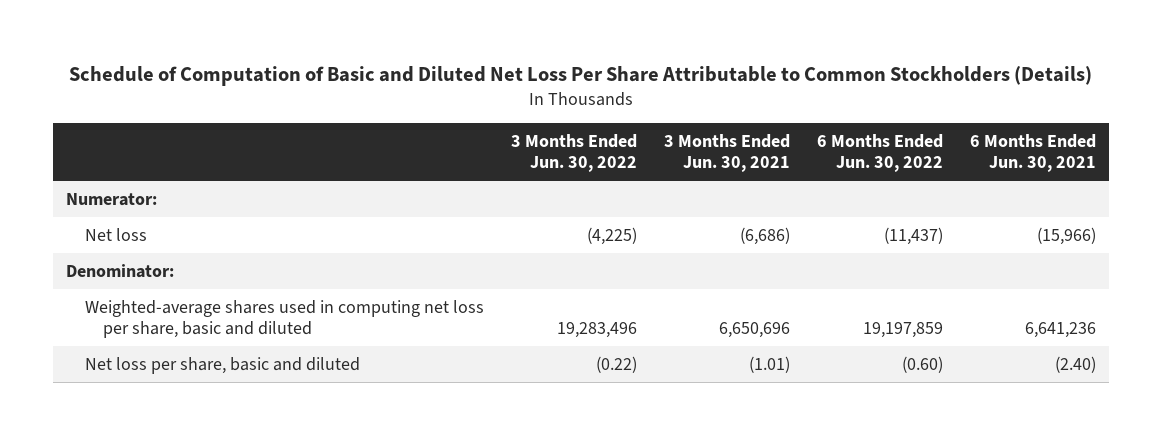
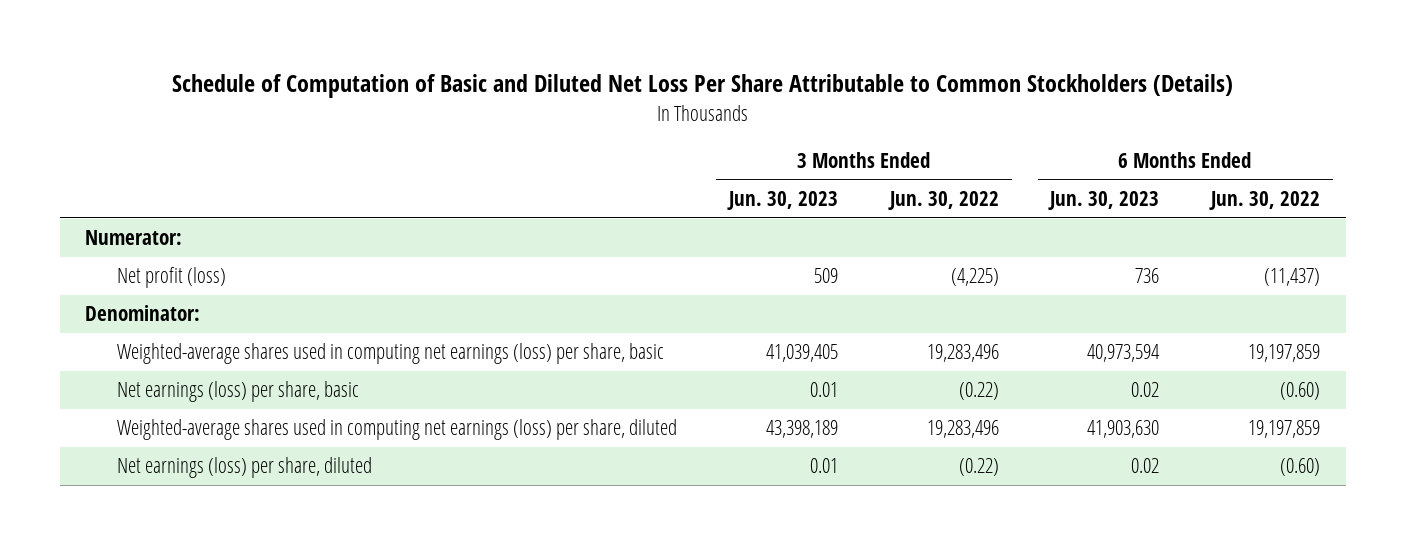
[663,133,790,173] 3 Months Ended Jun. 30, 2021 -> none
[969,133,1096,173] 6 Months Ended Jun. 30, 2021 -> none
none -> [727,191,839,211] Jun. 30, 2023
none -> [1048,191,1160,211] Jun. 30, 2023
[84,227,147,241] Net loss -> [117,267,227,289] Net profit (loss)
[84,299,484,339] Weighted-average shares used in computing net loss per share, basic and diluted -> [117,343,665,365] Weighted-average shares used in computing net earnings (loss) per share, basic
[84,356,360,374] Net loss per share, basic and diluted -> [117,381,360,403] Net earnings (loss) per share, basic
none -> [117,419,678,441] Weighted-average shares used in computing net earnings (loss) per share, diluted
none -> [117,457,373,479] Net earnings (loss) per share, diluted

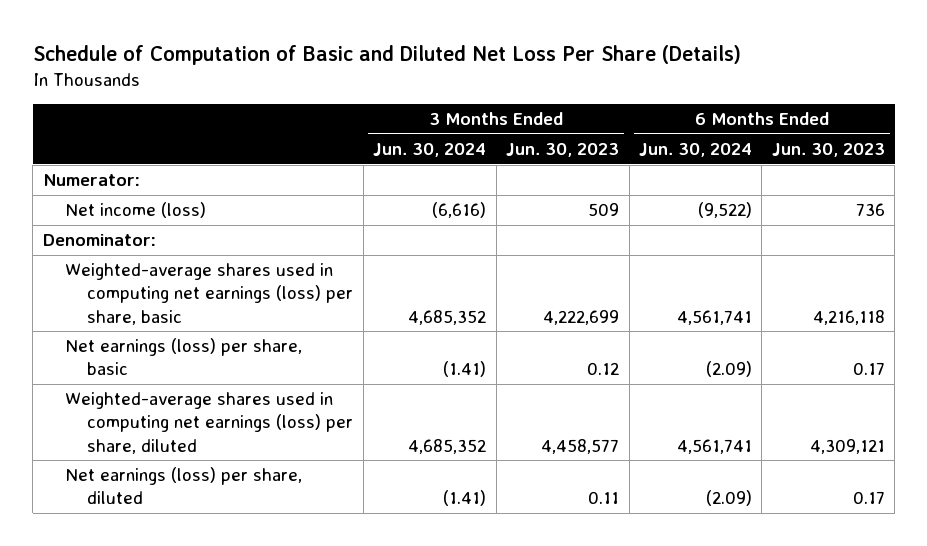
[171,74,1233,99] Schedule of Computation of Basic and Diluted Net Loss Per Share Attributable to Common Stockholders (Details) -> [32,45,741,66] Schedule of Computation of Basic and Diluted Net Loss Per Share (Details)
[887,191,999,211] Jun. 30, 2022 -> none
[1209,191,1321,211] Jun. 30, 2022 -> none
none -> [373,143,487,158] Jun. 30, 2024
none -> [638,143,752,158] Jun. 30, 2024
[117,267,227,289] Net profit (loss) -> [64,202,206,219] Net income (loss)
[766,344,839,363] 41,039,405 -> [543,309,620,325] 4,222,699
[1087,344,1161,363] 40,973,594 -> [812,309,885,325] 4,216,118
[810,382,839,398] 0.01 -> [587,362,620,376] 0.12
[1131,382,1160,398] 0.02 -> [852,362,885,376] 0.17
[766,420,839,439] 43,398,189 -> [541,438,620,454] 4,458,577
[1087,420,1160,439] 41,903,630 -> [809,438,885,454] 4,309,121
[810,458,839,474] 0.01 -> [588,491,620,505] 0.11
[1131,458,1160,474] 0.02 -> [852,491,885,505] 0.17

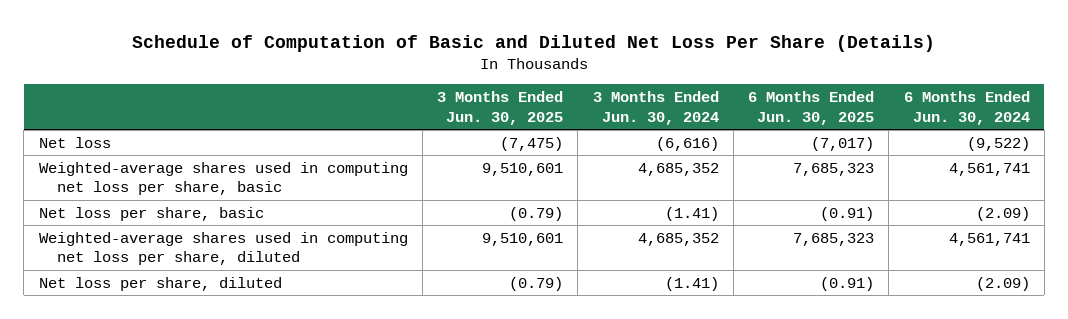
[506,143,620,158] Jun. 30, 2023 -> none
[771,143,885,158] Jun. 30, 2023 -> none
none -> [437,90,564,125] 3 Months Ended Jun. 30, 2025
none -> [748,90,875,125] 6 Months Ended Jun. 30, 2025
[42,174,140,187] Numerator: -> none
[42,234,156,247] Denominator: -> none
[64,202,206,219] Net income (loss) -> [38,136,111,148] Net loss
[64,263,354,325] Weighted-average shares used in computing net earnings (loss) per share, basic -> [38,161,408,196] Weighted-average shares used in computing net loss per share, basic
[64,338,302,376] Net earnings (loss) per share, basic -> [38,206,264,221] Net loss per share, basic
[64,392,354,454] Weighted-average shares used in computing net earnings (loss) per share, diluted -> [38,231,408,266] Weighted-average shares used in computing net loss per share, diluted
[64,467,302,505] Net earnings (loss) per share, diluted -> [38,276,282,291] Net loss per share, diluted

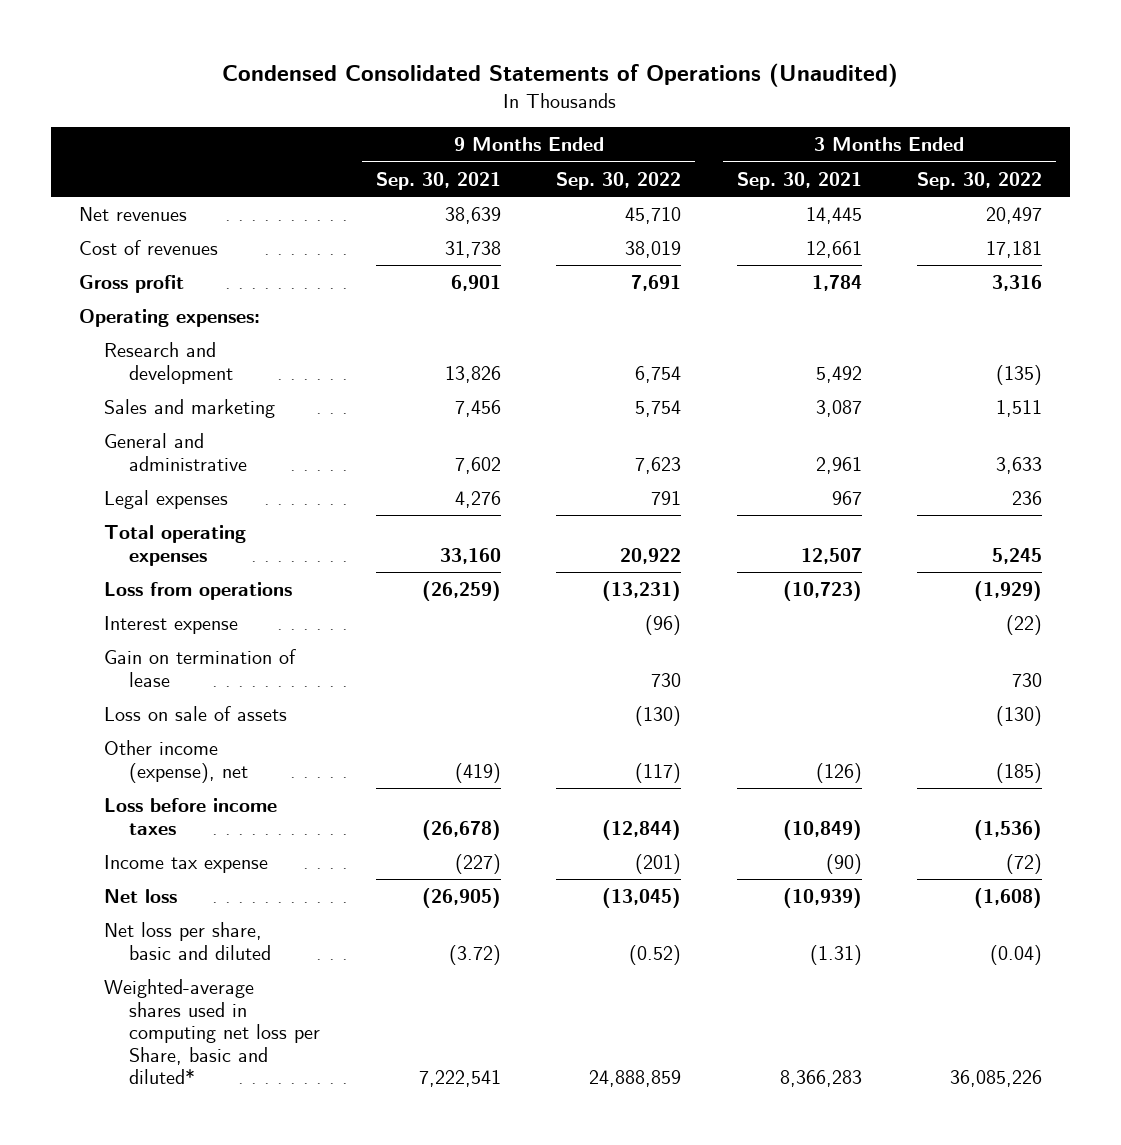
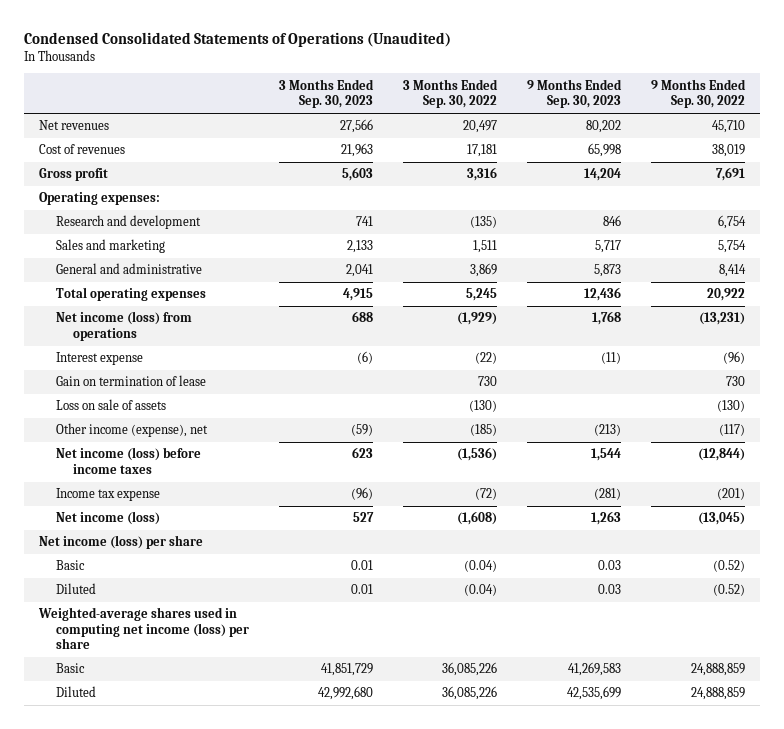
[375,171,501,190] Sep. 30, 2021 -> none
[736,171,862,190] Sep. 30, 2021 -> none
none -> [279,78,375,109] 3 Months Ended Sep. 30, 2023
none -> [527,78,623,109] 9 Months Ended Sep. 30, 2023
[104,490,229,510] Legal expenses -> none
[635,456,682,474] 7,623 -> [719,264,747,278] 8,414
[996,456,1043,474] 3,633 -> [470,263,498,278] 3,869
[104,582,293,601] Loss from operations -> [56,311,193,341] Net income (loss) from operations
[104,798,278,835] Loss before income taxes -> [56,447,202,474] Net income (loss) before income taxes
[104,889,178,904] Net loss -> [56,511,161,526] Net income (loss)
none -> [39,535,204,550] Net income (loss) per share
[104,922,272,960] Net loss per share, basic and diluted -> [56,560,86,571] Basic
none -> [56,583,97,595] Diluted
none -> [38,607,250,649] Weighted-average shares used in computing net income (loss) per share
[104,979,321,1085] Weighted-average shares used in computing net loss per Share, basic and diluted* -> [56,663,86,674] Basic
none -> [56,686,97,698] Diluted

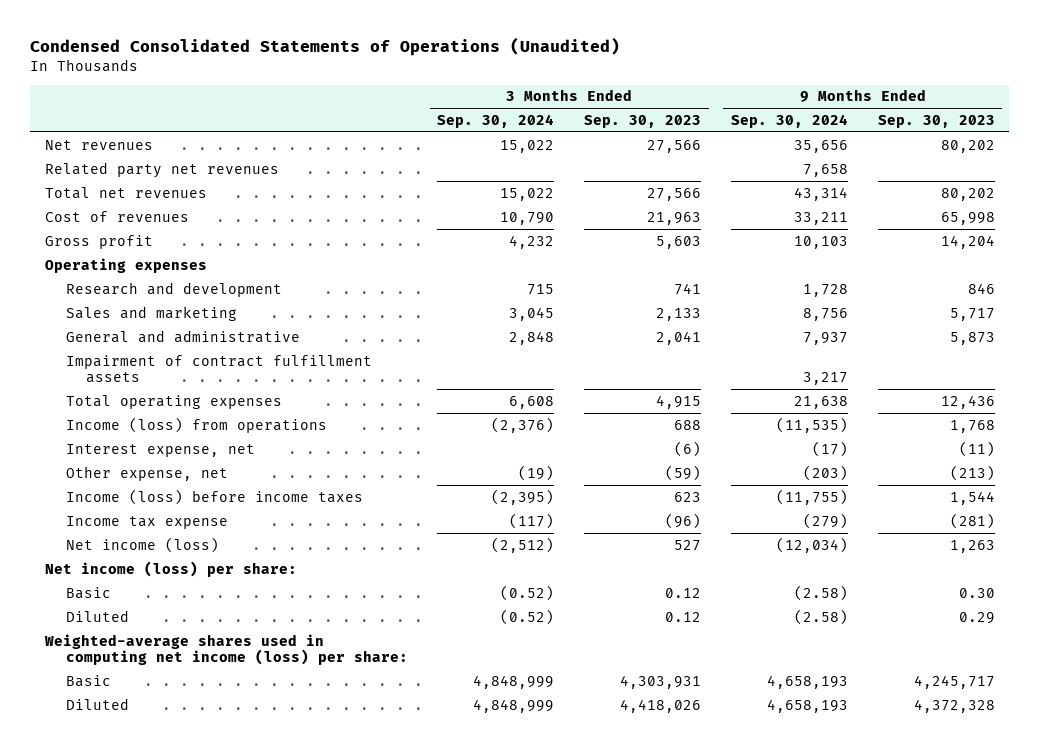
[403,78,499,109] 3 Months Ended Sep. 30, 2022 -> none
[651,78,747,109] 9 Months Ended Sep. 30, 2022 -> none
none -> [437,113,555,128] Sep. 30, 2024
none -> [730,113,848,128] Sep. 30, 2024
none -> [45,161,280,178] Related party net revenues
none -> [45,186,208,199] Total net revenues
[39,192,161,206] Operating expenses: -> [45,257,208,273] Operating expenses
none -> [65,354,372,384] Impairment of contract fulfillment assets
[56,375,207,387] Gain on termination of lease -> none
[56,399,167,411] Loss on sale of assets -> none
[56,311,193,341] Net income (loss) from operations -> [65,416,327,433] Income (loss) from operations
[56,352,144,366] Interest expense -> [65,443,255,457] Interest expense, net
[56,423,209,438] Other income (expense), net -> [65,465,228,481] Other expense, net
[56,447,202,474] Net income (loss) before income taxes -> [65,488,363,505] Income (loss) before income taxes
[39,535,204,550] Net income (loss) per share -> [45,560,298,577] Net income (loss) per share:
[351,560,374,571] 0.01 -> [665,587,702,598] 0.12
[598,560,622,571] 0.03 -> [958,587,995,598] 0.30
[351,584,374,595] 0.01 -> [665,611,702,622] 0.12
[598,584,622,595] 0.03 -> [958,611,995,624] 0.29
[38,607,250,649] Weighted-average shares used in computing net income (loss) per share -> [44,633,408,666] Weighted-average shares used in computing net income (loss) per share:
[321,663,374,677] 41,851,729 -> [620,674,702,689] 4,303,931
[568,662,622,677] 41,269,583 -> [913,674,995,689] 4,245,717
[318,686,374,701] 42,992,680 -> [620,698,702,713] 4,418,026
[567,686,622,701] 42,535,699 -> [913,698,995,713] 4,372,328

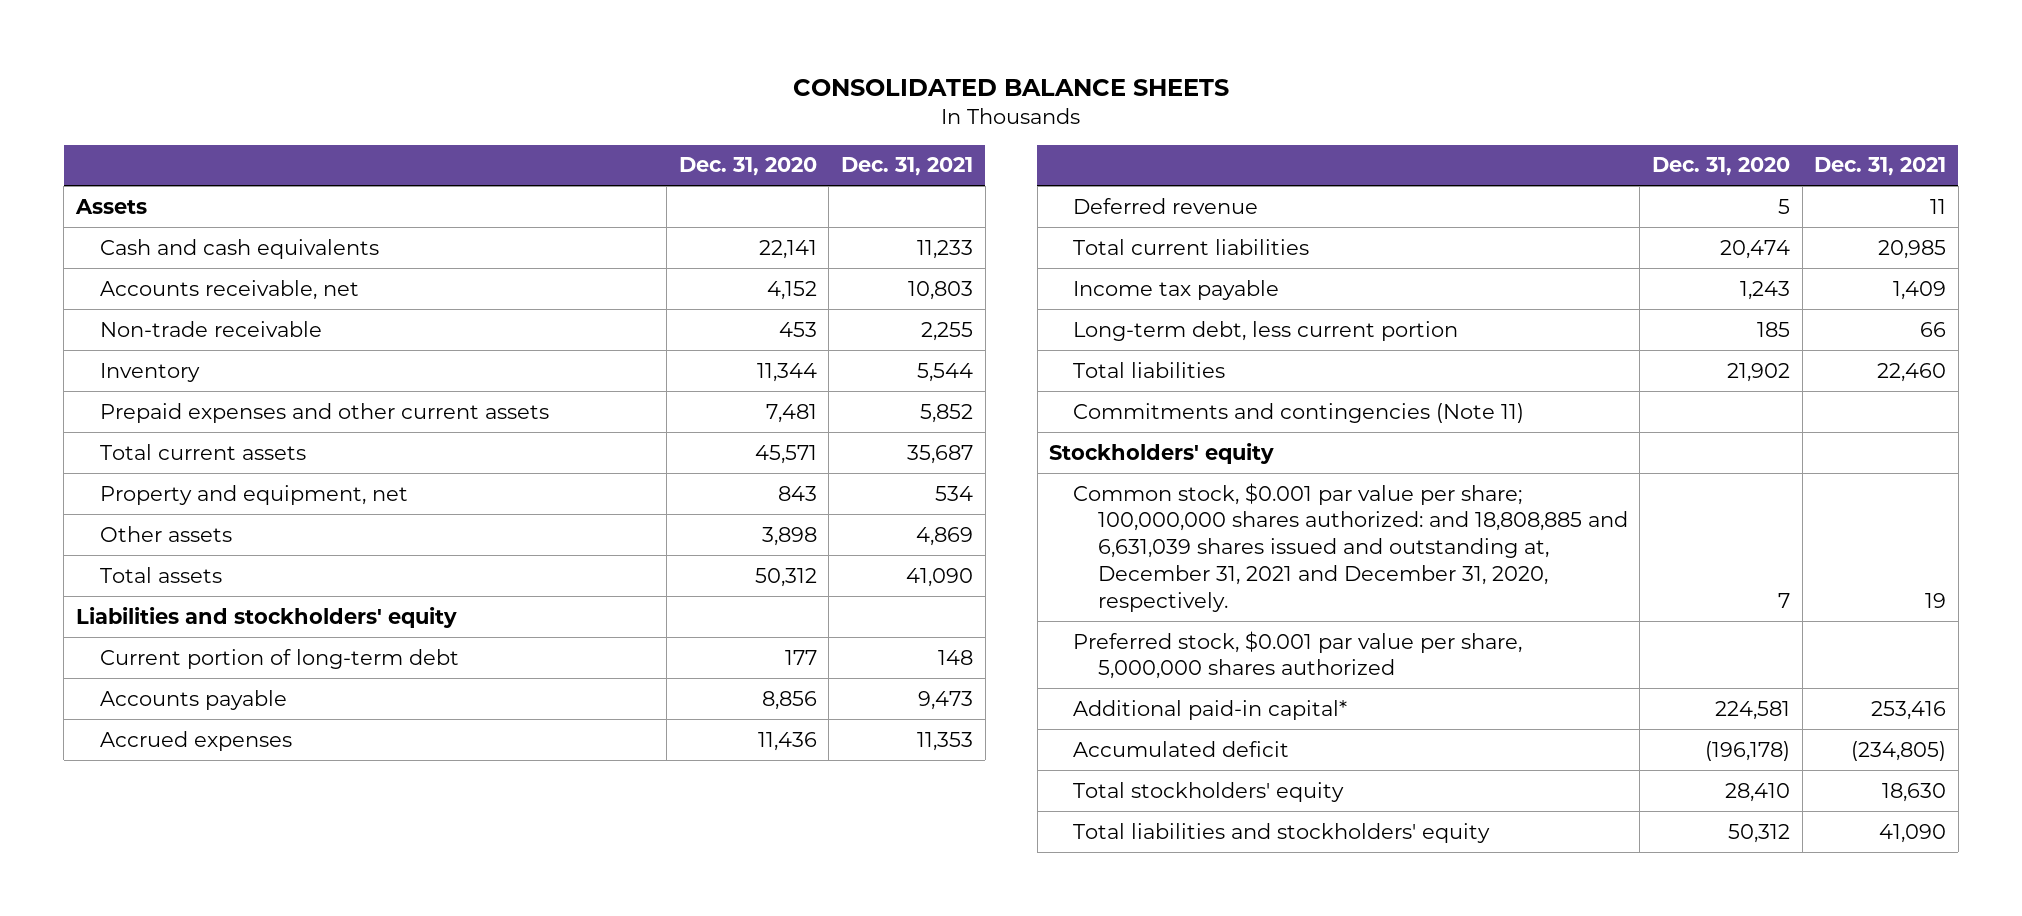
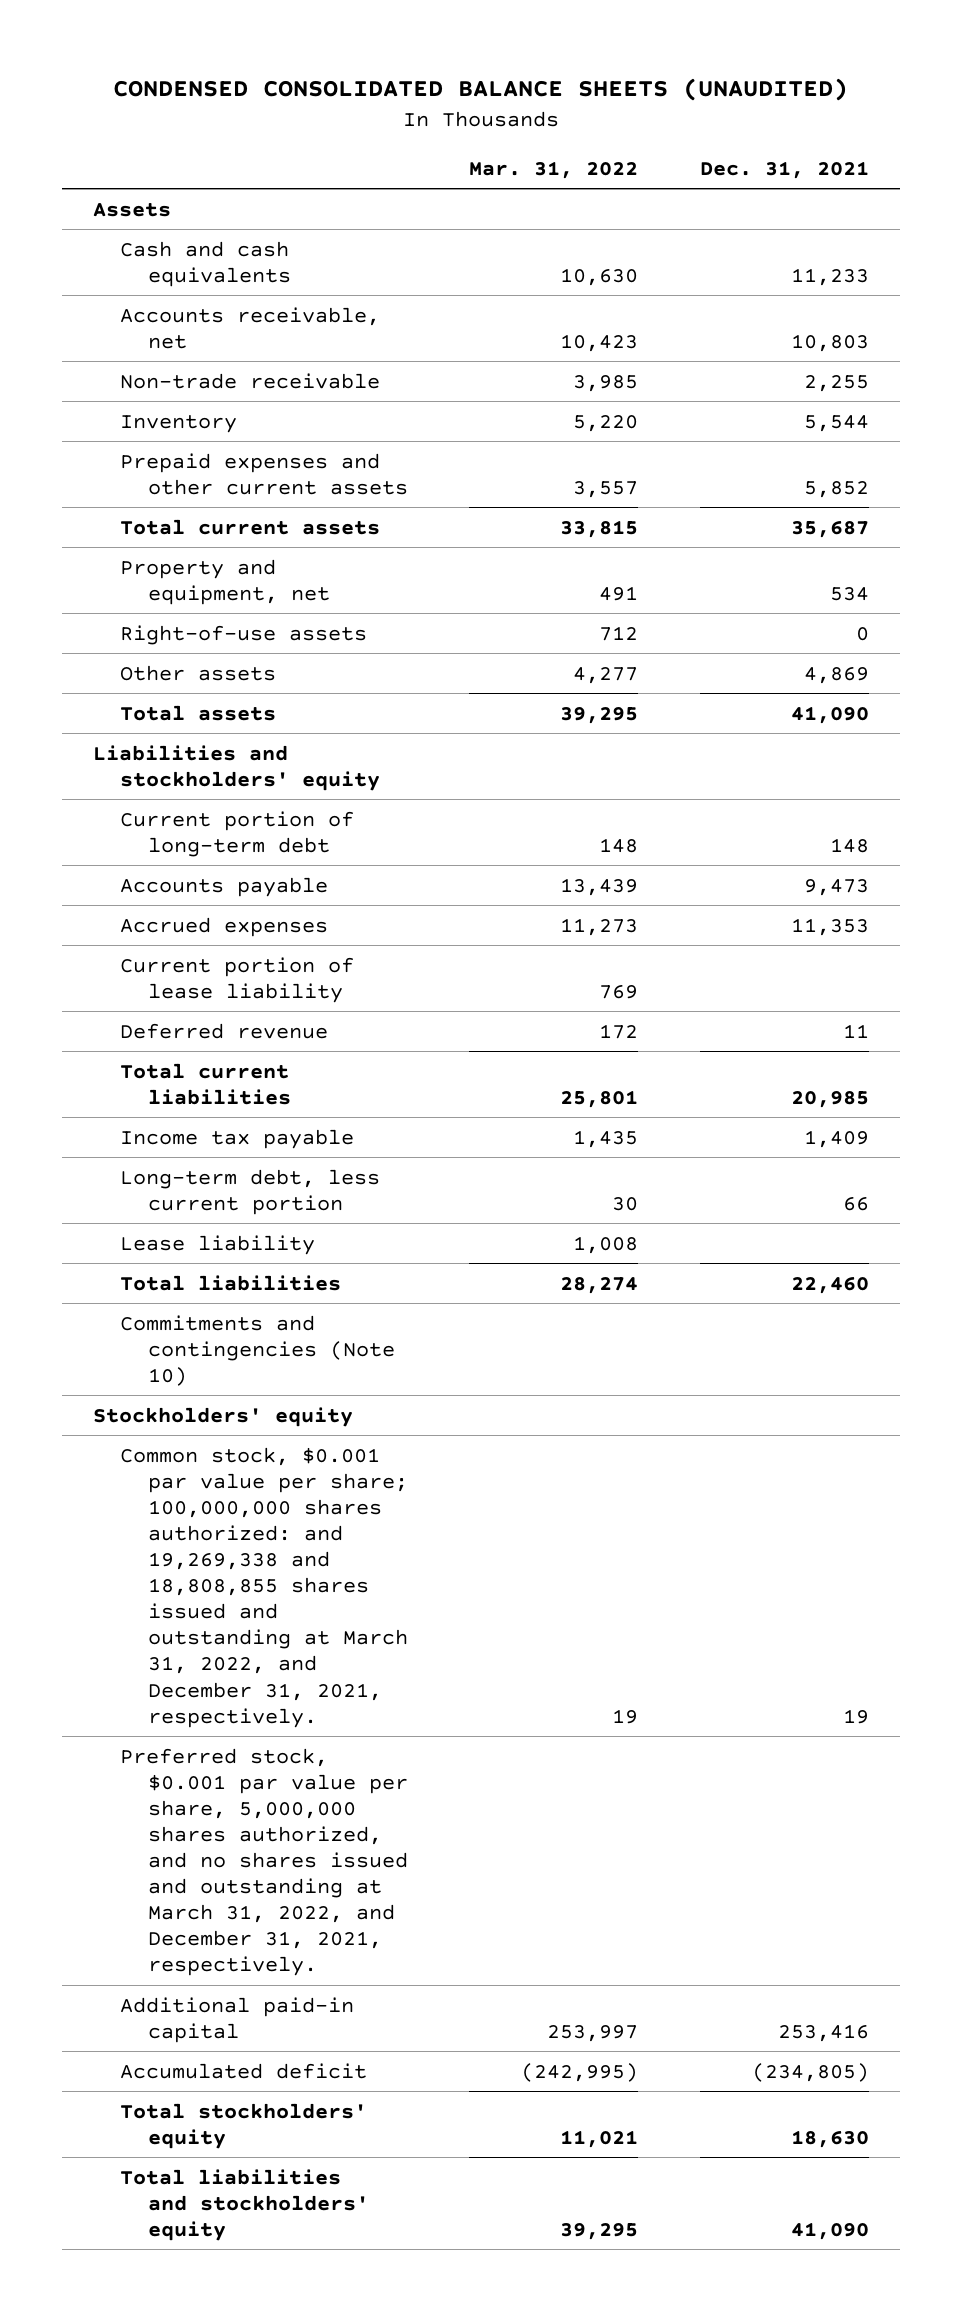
[793,79,1230,97] CONSOLIDATED BALANCE SHEETS -> [112,78,848,102] CONDENSED CONSOLIDATED BALANCE SHEETS (UNAUDITED)
[678,157,817,177] Dec. 31, 2020 -> none
none -> [469,160,639,179] Mar. 31, 2022
none -> [120,624,368,645] Right-of-use assets
none -> [120,956,355,1003] Current portion of lease liability
none -> [120,1234,316,1255] Lease liability
[1073,402,1525,423] Commitments and contingencies (Note 11) -> [120,1314,395,1386] Commitments and contingencies (Note 10)
[1073,482,1628,612] Common stock, $0.001 par value per share; 100,000,000 shares authorized: and 18,808,885 and 6,631,039 shares issued and outstanding at, December 31, 2021 and December 31, 2020, respectively. -> [120,1446,408,1728] Common stock, $0.001 par value per share; 100,000,000 shares authorized: and 19,269,338 and 18,808,855 shares issued and outstanding at March 31, 2022, and December 31, 2021, respectively.
[1073,630,1523,680] Preferred stock, $0.001 par value per share, 5,000,000 shares authorized -> [120,1747,408,1977] Preferred stock, $0.001 par value per share, 5,000,000 shares authorized, and no shares issued and outstanding at March 31, 2022, and December 31, 2021, respectively.
[1073,699,1348,720] Additional paid-in capital* -> [120,1996,355,2043] Additional paid-in capital

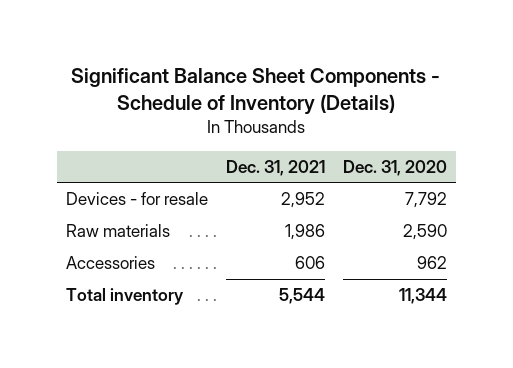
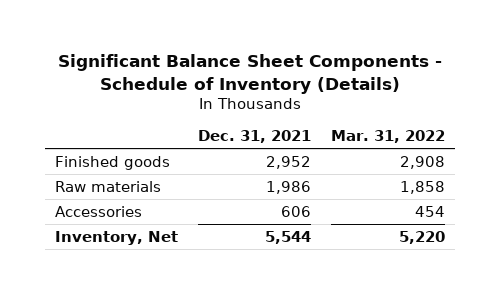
[342,159,447,176] Dec. 31, 2020 -> none
none -> [331,130,446,144] Mar. 31, 2022
[65,192,208,206] Devices - for resale -> [54,155,170,170] Finished goods
[65,288,184,306] Total inventory -> [54,230,178,245] Inventory, Net

